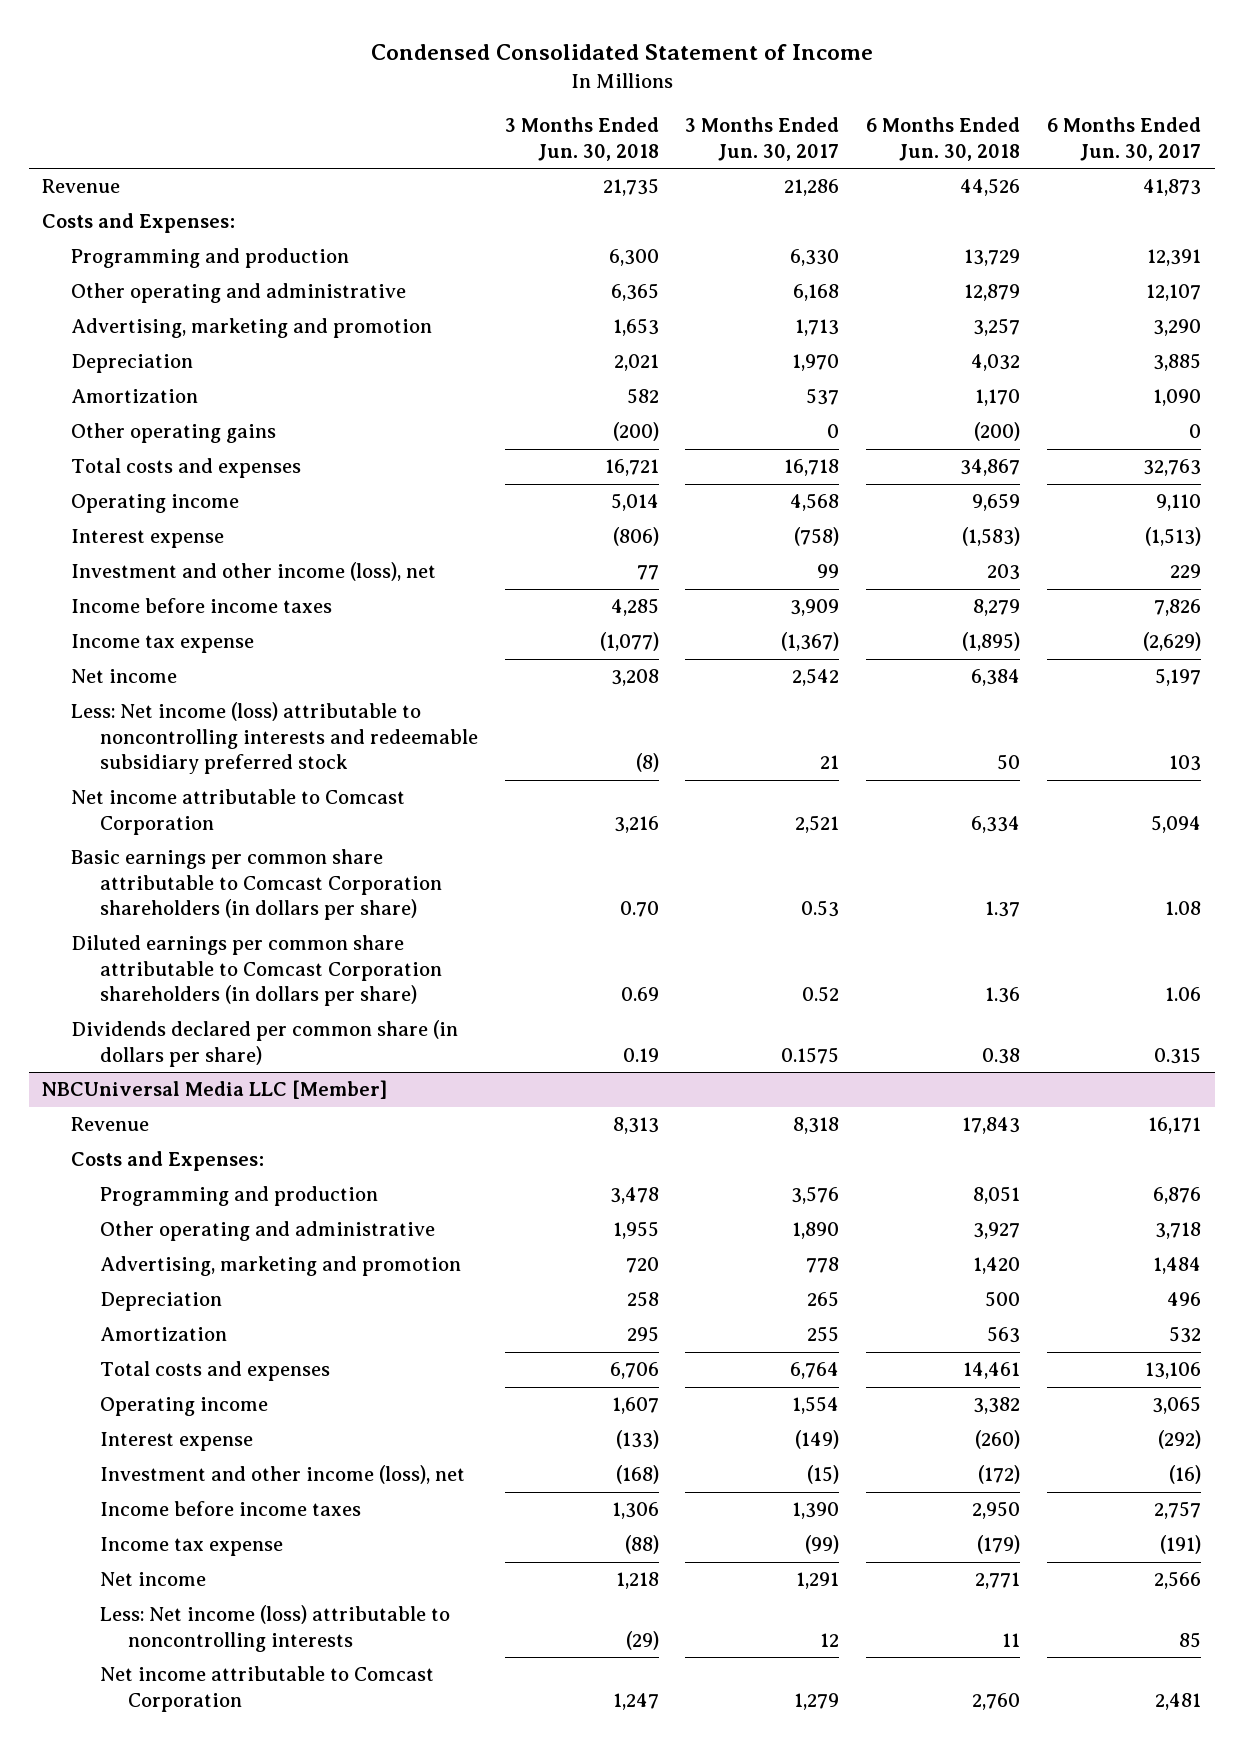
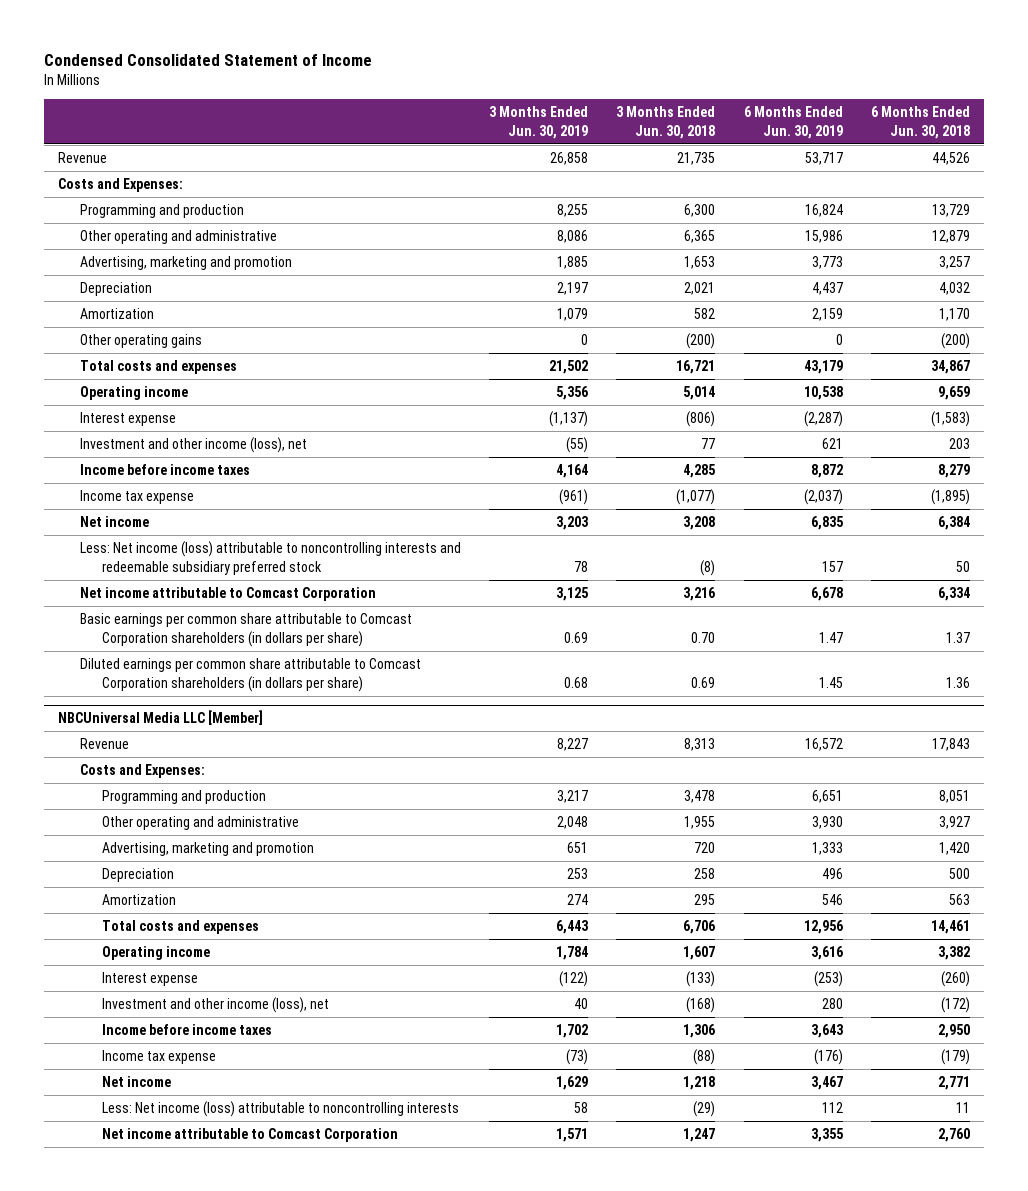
[685,117,840,161] 3 Months Ended Jun. 30, 2017 -> none
[1047,117,1202,161] 6 Months Ended Jun. 30, 2017 -> none
none -> [489,106,589,139] 3 Months Ended Jun. 30, 2019
none -> [743,106,843,139] 6 Months Ended Jun. 30, 2019
[71,1020,459,1067] Dividends declared per common share (in dollars per share) -> none

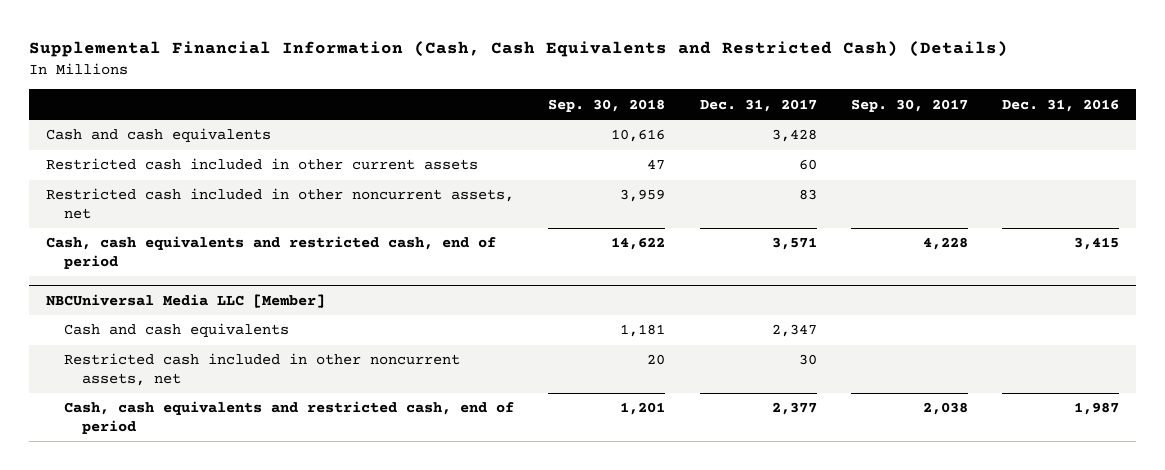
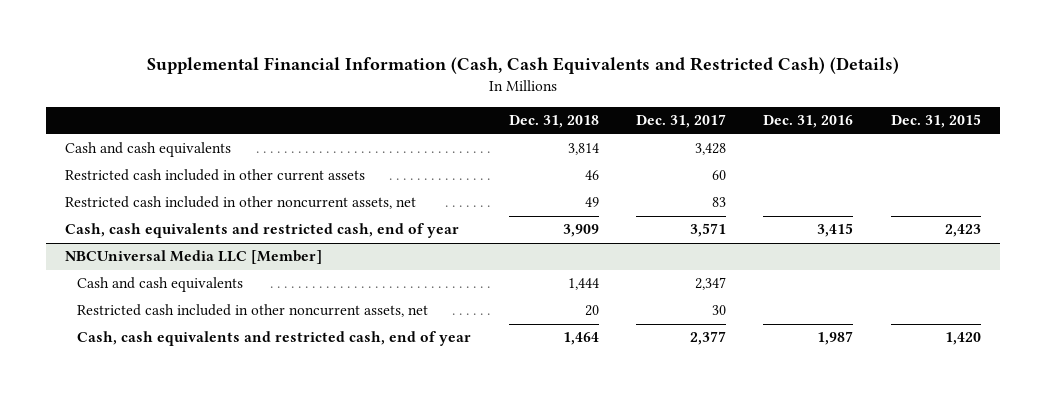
[548,98,666,112] Sep. 30, 2018 -> none
[850,98,968,112] Sep. 30, 2017 -> none
none -> [508,115,599,129] Dec. 31, 2018
none -> [890,114,981,129] Dec. 31, 2015
[46,236,497,269] Cash, cash equivalents and restricted cash, end of period -> [64,223,459,239] Cash, cash equivalents and restricted cash, end of year
[63,401,514,434] Cash, cash equivalents and restricted cash, end of period -> [77,331,472,347] Cash, cash equivalents and restricted cash, end of year

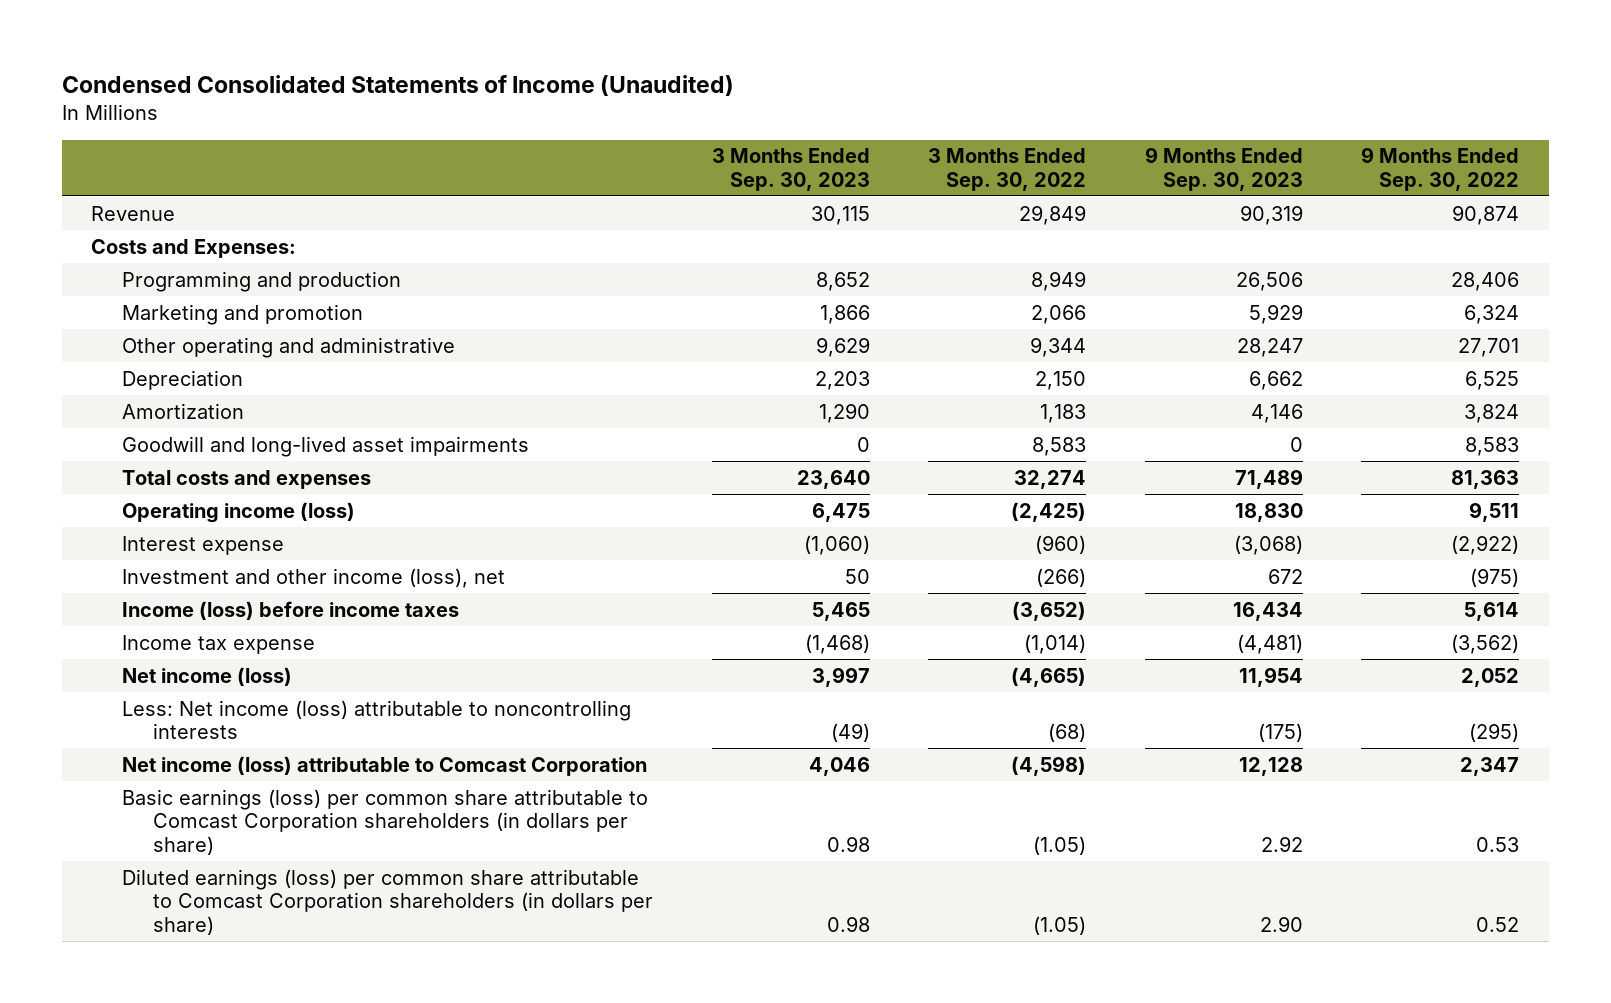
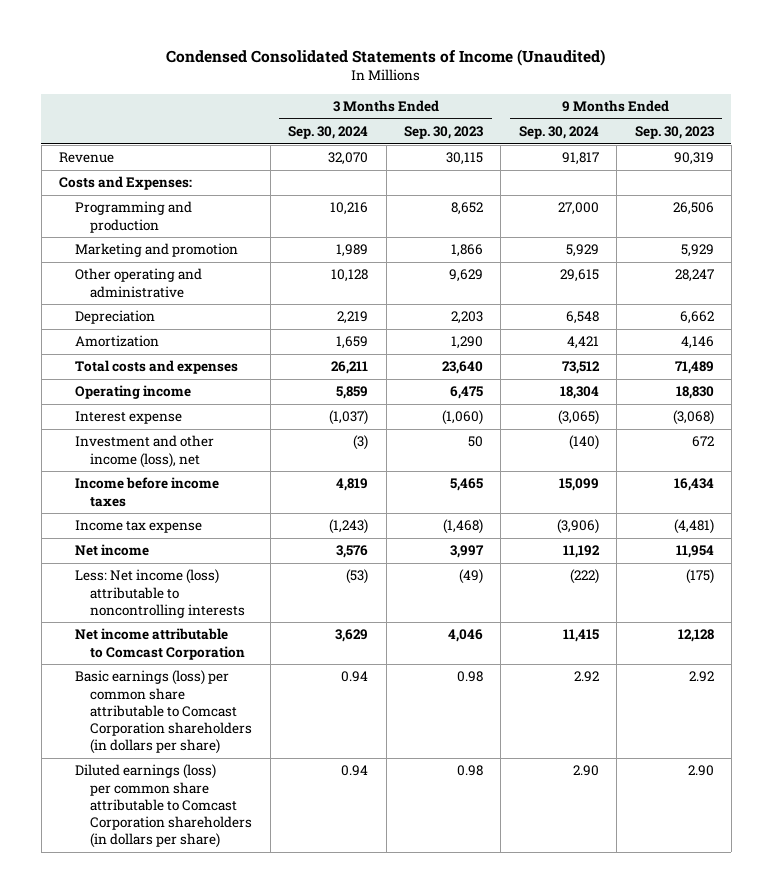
[928,148,1087,191] 3 Months Ended Sep. 30, 2022 -> none
[1361,147,1520,191] 9 Months Ended Sep. 30, 2022 -> none
none -> [288,126,369,140] Sep. 30, 2024
none -> [518,126,599,140] Sep. 30, 2024
[122,435,530,457] Goodwill and long-lived asset impairments -> none
[122,501,356,523] Operating income (loss) -> [74,385,191,400] Operating income
[122,600,460,620] Income (loss) before income taxes -> [74,477,219,507] Income before income taxes
[122,666,293,686] Net income (loss) -> [74,544,149,557] Net income
[122,755,648,776] Net income (loss) attributable to Comcast Corporation -> [74,628,246,660] Net income attributable to Comcast Corporation

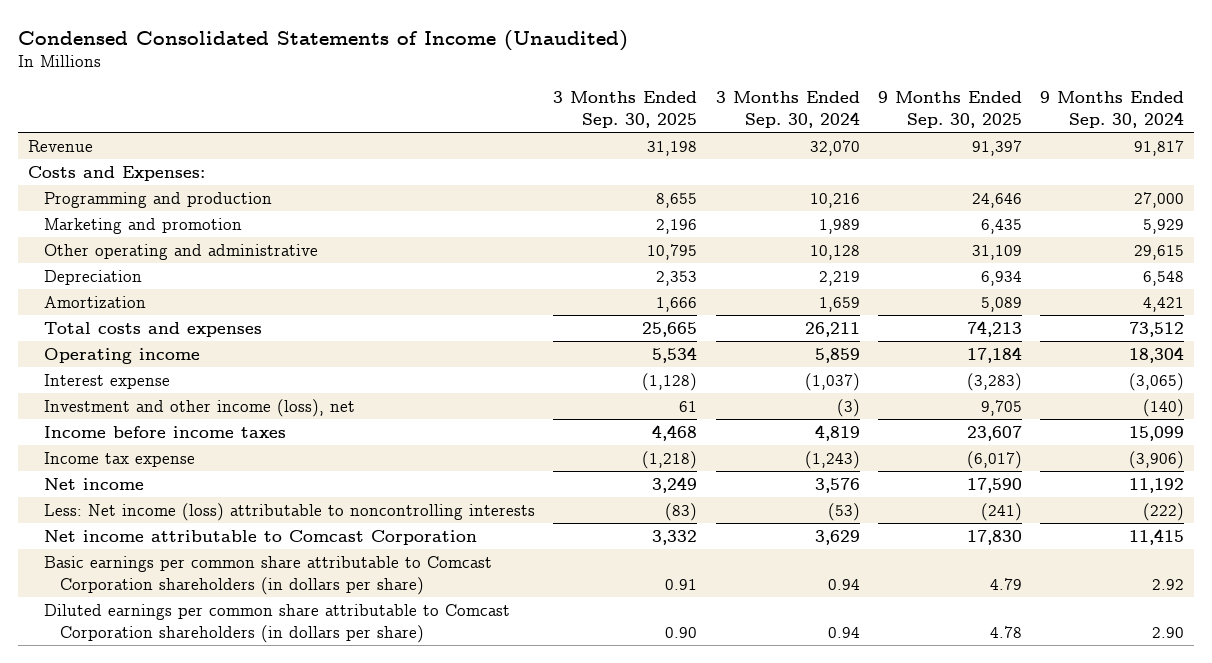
[403,126,483,140] Sep. 30, 2023 -> none
[634,126,714,140] Sep. 30, 2023 -> none
none -> [553,91,698,128] 3 Months Ended Sep. 30, 2025
none -> [877,91,1022,128] 9 Months Ended Sep. 30, 2025
[74,670,253,755] Basic earnings (loss) per common share attributable to Comcast Corporation shareholders (in dollars per share) -> [43,555,492,595] Basic earnings per common share attributable to Comcast Corporation shareholders (in dollars per share)
[74,764,253,849] Diluted earnings (loss) per common share attributable to Comcast Corporation shareholders (in dollars per share) -> [43,603,510,643] Diluted earnings per common share attributable to Comcast Corporation shareholders (in dollars per share)

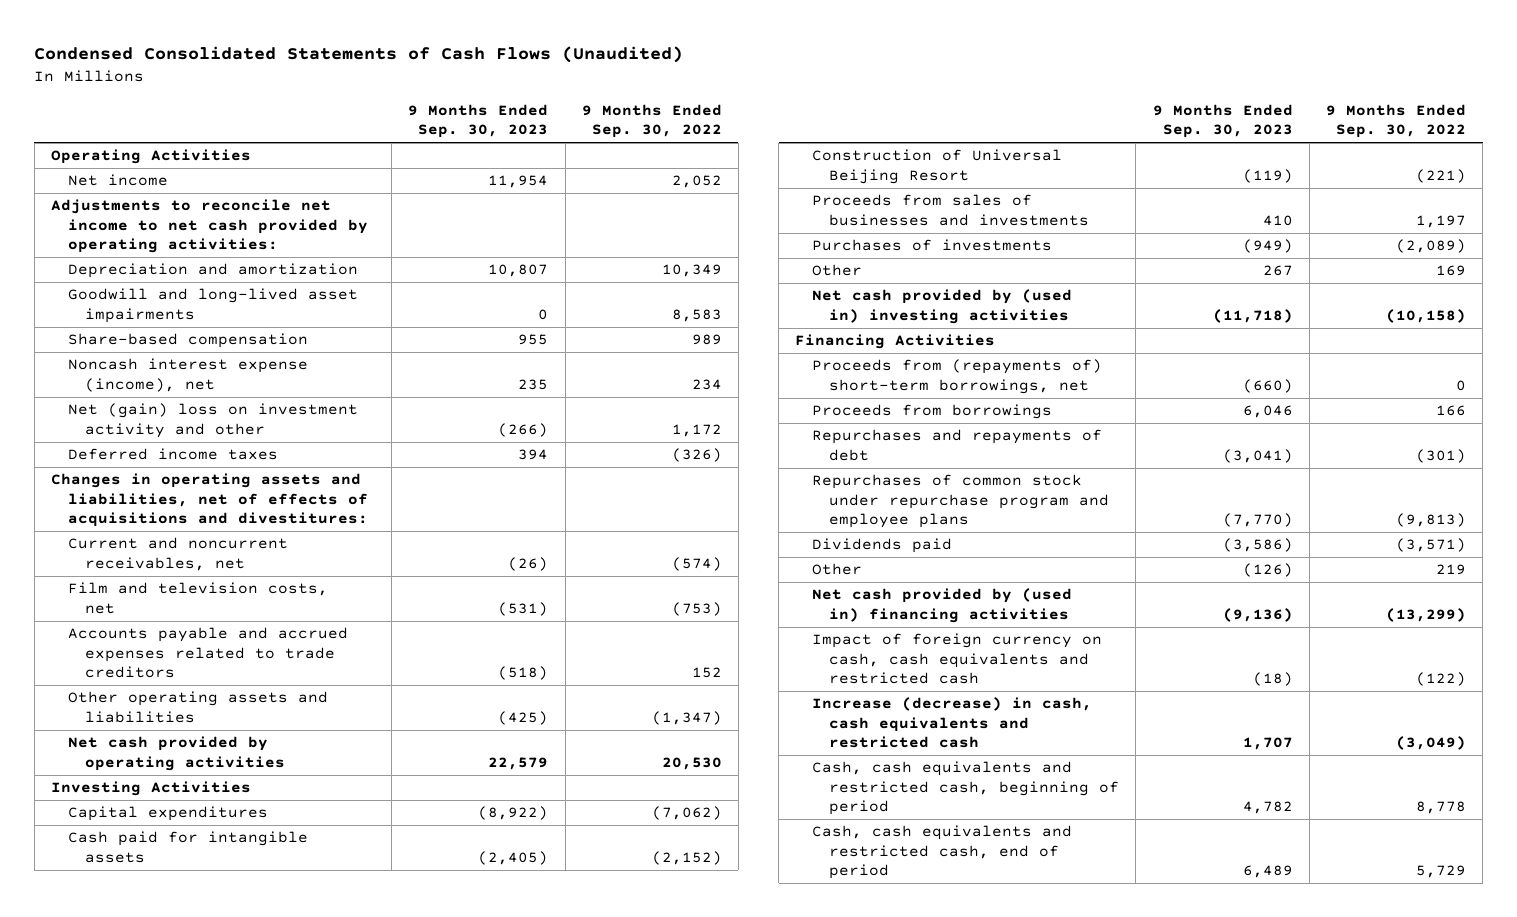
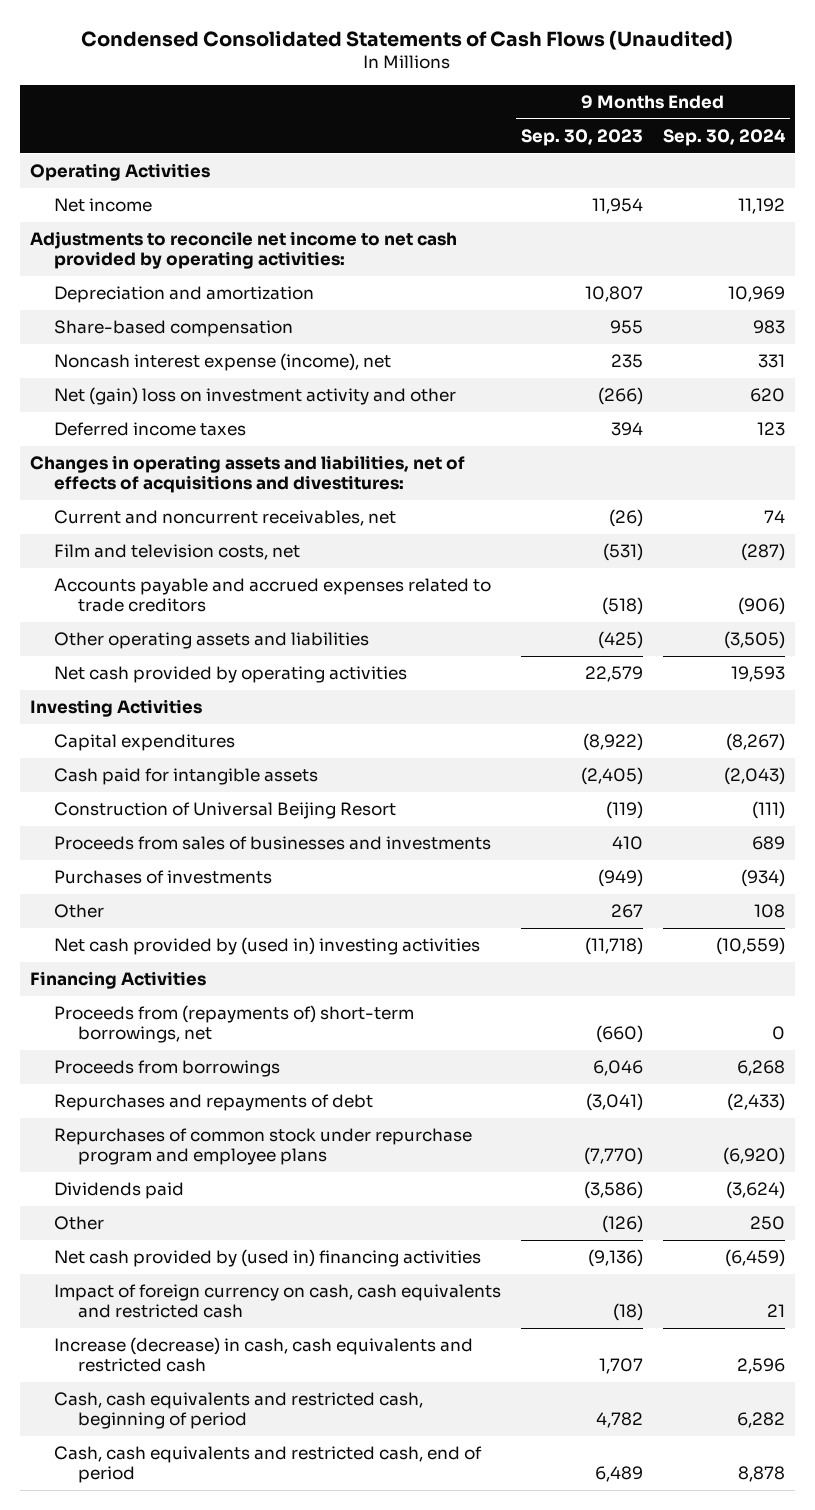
[581,103,722,139] 9 Months Ended Sep. 30, 2022 -> none
none -> [663,128,787,146] Sep. 30, 2024
[68,288,359,323] Goodwill and long-lived asset impairments -> none

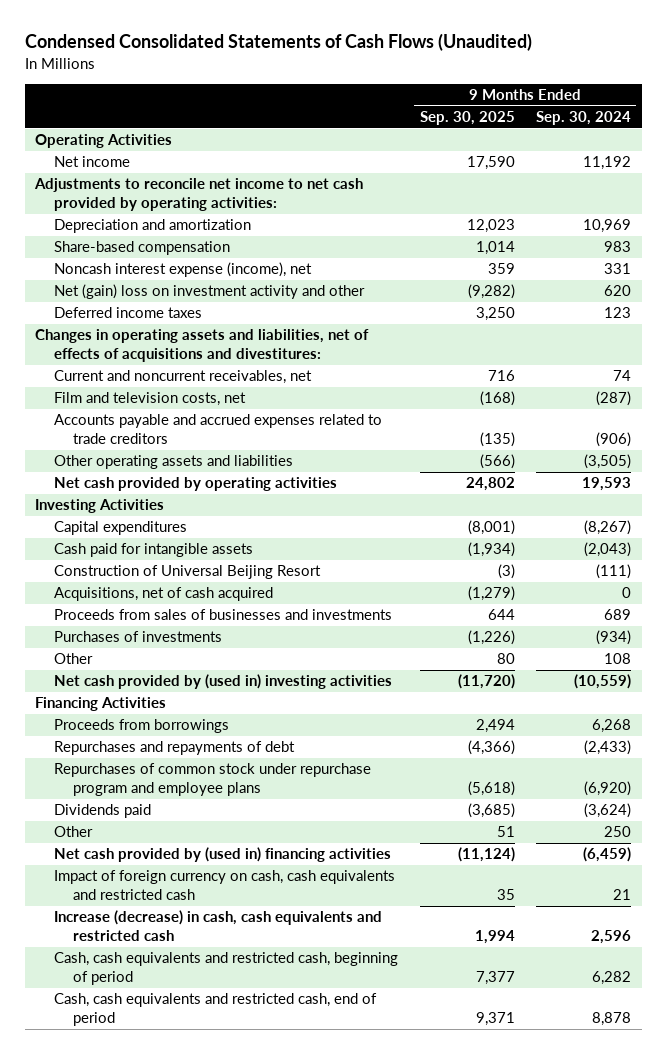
[520,128,643,146] Sep. 30, 2023 -> none
none -> [419,111,515,126] Sep. 30, 2025
none -> [54,587,274,602] Acquisitions, net of cash acquired
[53,1004,414,1044] Proceeds from (repayments of) short-term borrowings, net -> none

